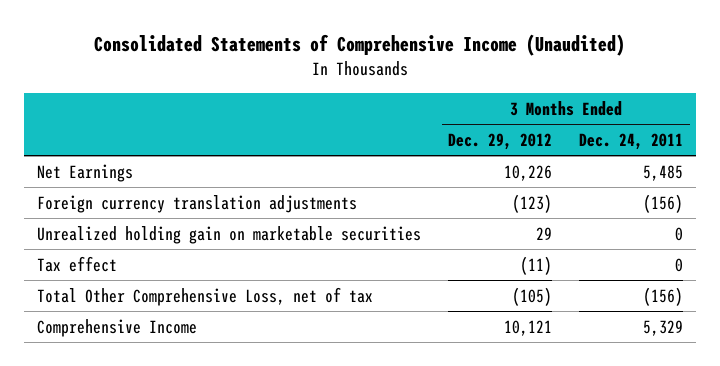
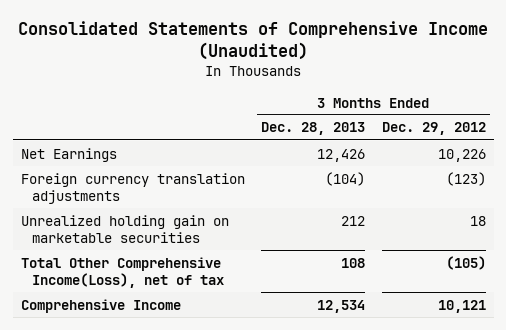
[578,132,683,150] Dec. 24, 2011 -> none
none -> [261,122,366,136] Dec. 28, 2013
[37,255,118,272] Tax effect -> none
[536,226,553,240] 29 -> [469,215,486,226] 18
[37,286,374,306] Total Other Comprehensive Loss, net of tax -> [20,256,225,288] Total Other Comprehensive Income(Loss), net of tax

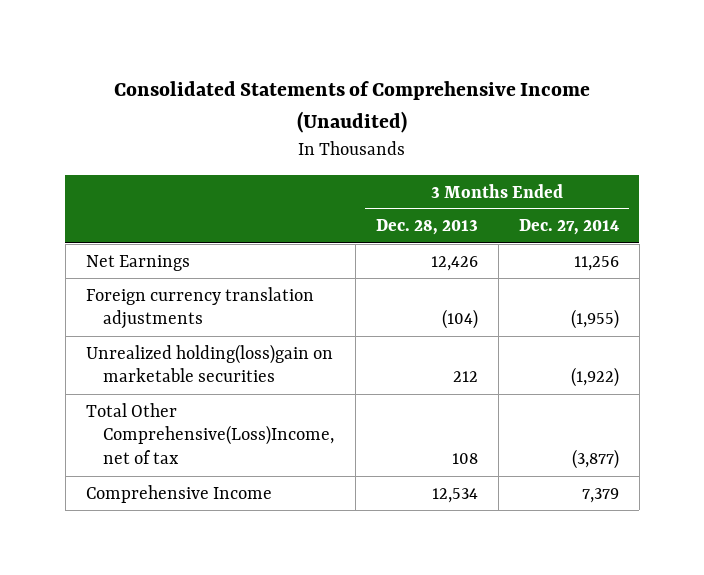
[381,122,486,136] Dec. 29, 2012 -> none
none -> [518,219,619,236] Dec. 27, 2014
[20,214,229,243] Unrealized holding gain on marketable securities -> [85,343,333,383] Unrealized holding(loss)gain on marketable securities
[20,256,225,288] Total Other Comprehensive Income(Loss), net of tax -> [85,402,335,465] Total Other Comprehensive(Loss)Income, net of tax

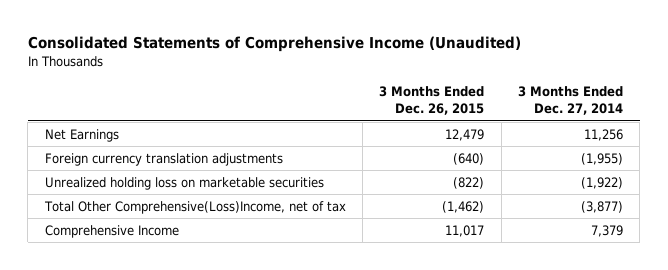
[375,219,478,236] Dec. 28, 2013 -> none
none -> [379,86,485,116] 3 Months Ended Dec. 26, 2015
[85,343,333,383] Unrealized holding(loss)gain on marketable securities -> [44,176,324,190] Unrealized holding loss on marketable securities

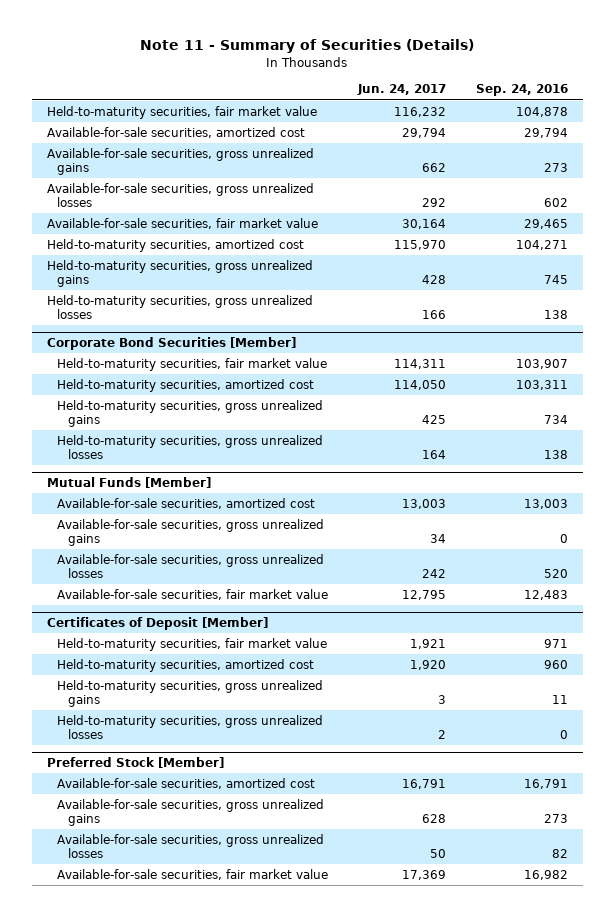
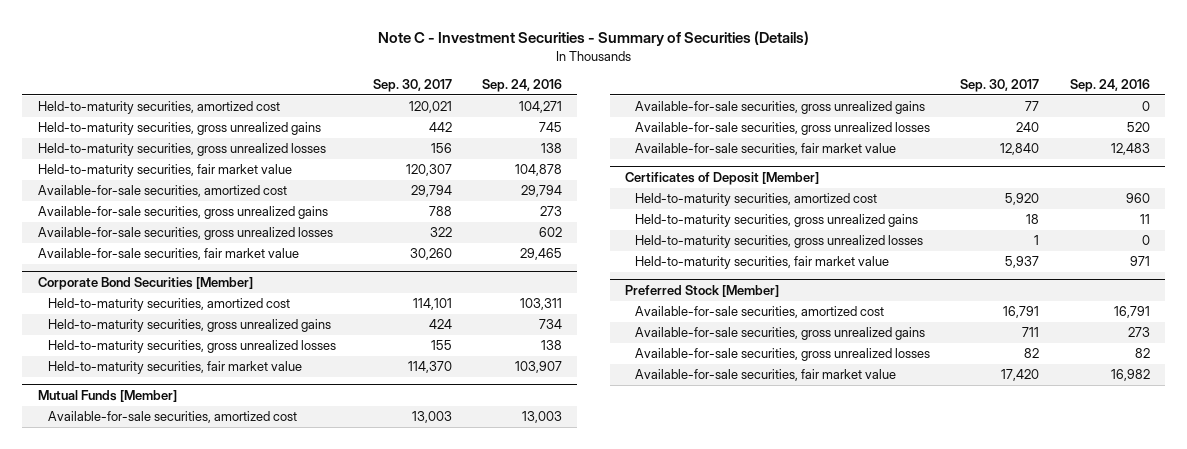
[140,39,475,54] Note 11 - Summary of Securities (Details) -> [377,30,809,46] Note C - Investment Securities - Summary of Securities (Details)
[357,84,447,96] Jun. 24, 2017 -> none
none -> [372,79,452,93] Sep. 30, 2017
[46,238,304,252] Held-to-maturity securities, amortized cost -> [37,101,280,115] Held-to-maturity securities, amortized cost
[46,259,313,288] Held-to-maturity securities, gross unrealized gains -> [37,122,321,136] Held-to-maturity securities, gross unrealized gains
[46,294,313,320] Held-to-maturity securities, gross unrealized losses -> [37,143,326,157] Held-to-maturity securities, gross unrealized losses
[57,357,328,371] Held-to-maturity securities, fair market value -> [47,361,302,375] Held-to-maturity securities, fair market value
[57,637,328,651] Held-to-maturity securities, fair market value -> [635,256,890,270] Held-to-maturity securities, fair market value

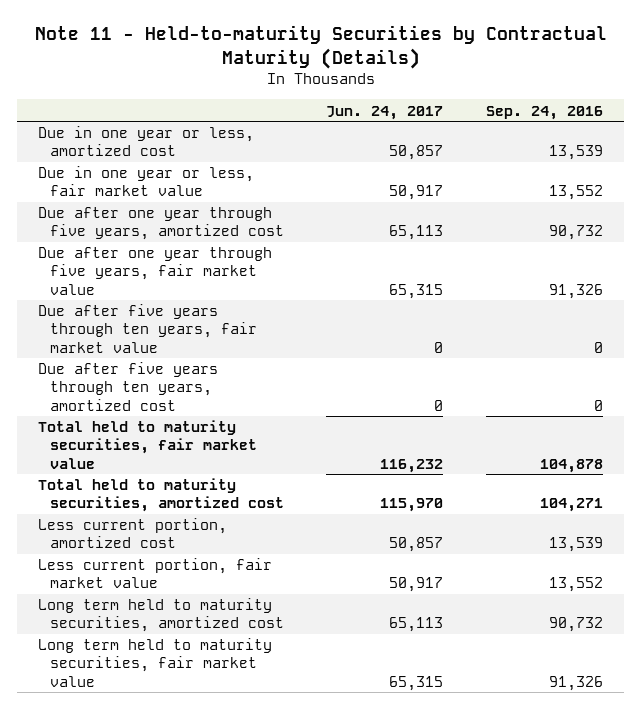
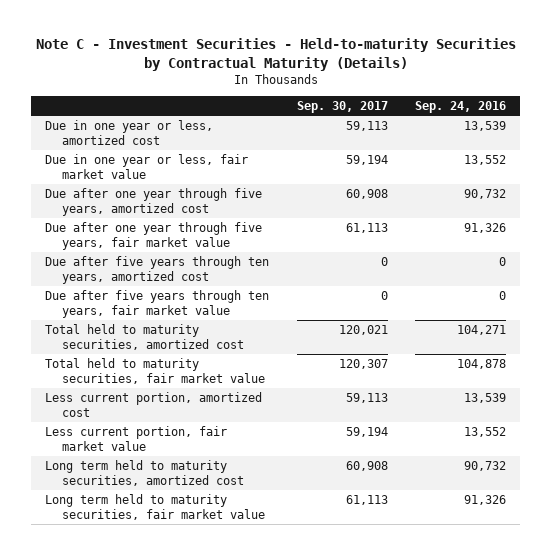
[34,25,607,69] Note 11 - Held-to-maturity Securities by Contractual Maturity (Details) -> [35,38,516,72] Note C - Investment Securities - Held-to-maturity Securities by Contractual Maturity (Details)
[326,105,444,120] Jun. 24, 2017 -> none
none -> [296,101,388,114] Sep. 30, 2017
[38,304,257,353] Due after five years through ten years, fair market value -> [44,289,269,319] Due after five years through ten years, fair market value
[38,420,257,469] Total held to maturity securities, fair market value -> [44,357,266,385] Total held to maturity securities, fair market value

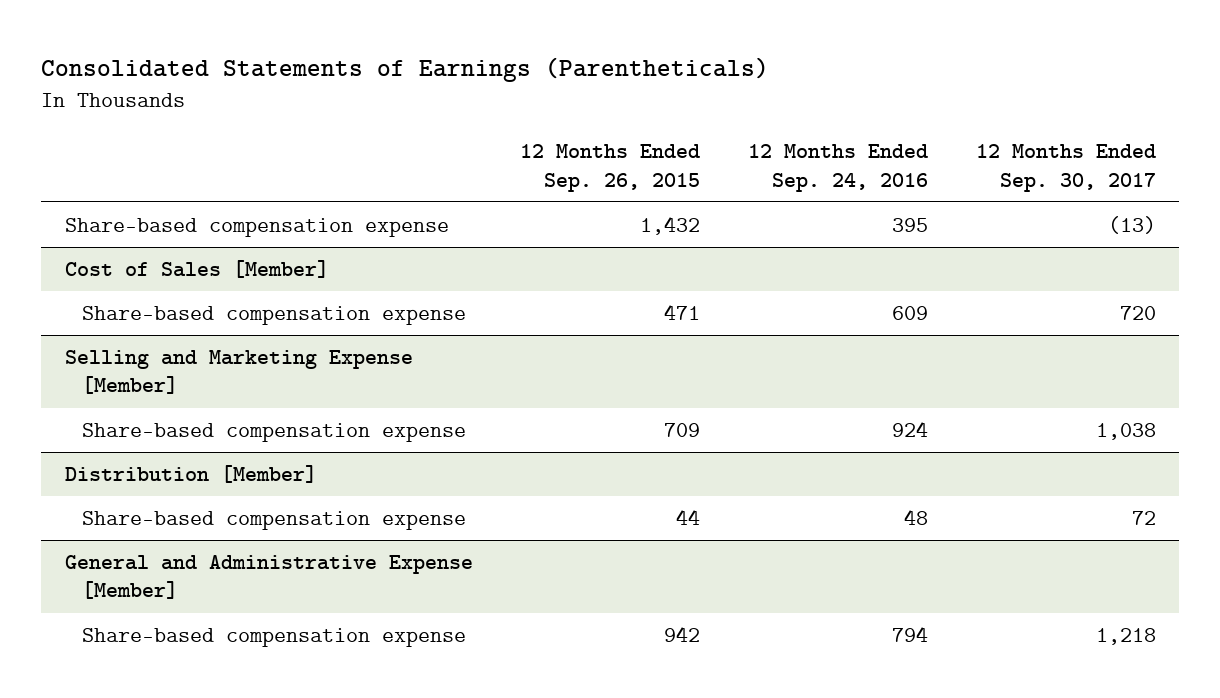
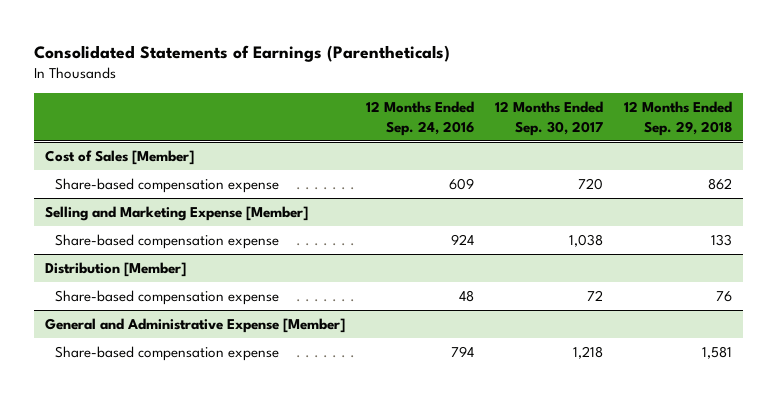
[520,144,701,192] 12 Months Ended Sep. 26, 2015 -> none
none -> [624,101,733,136] 12 Months Ended Sep. 29, 2018
[64,217,449,237] Share-based compensation expense -> none

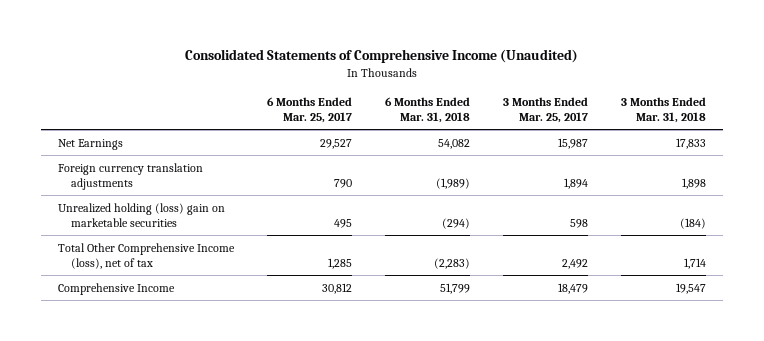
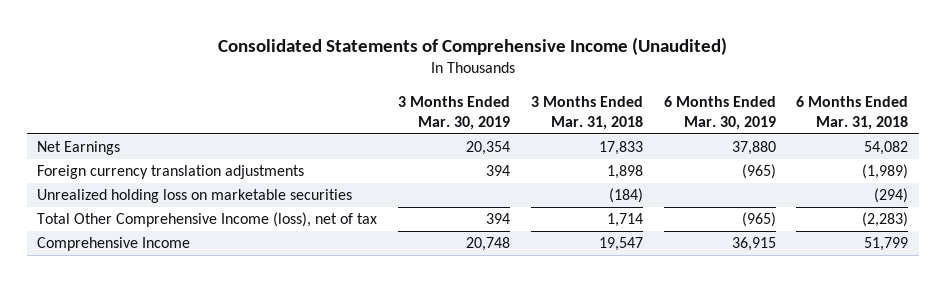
[267,96,353,123] 6 Months Ended Mar. 25, 2017 -> none
[503,96,589,123] 3 Months Ended Mar. 25, 2017 -> none
none -> [397,95,510,130] 3 Months Ended Mar. 30, 2019
none -> [663,95,776,130] 6 Months Ended Mar. 30, 2019
[58,202,226,227] Unrealized holding (loss) gain on marketable securities -> [37,189,353,204] Unrealized holding loss on marketable securities

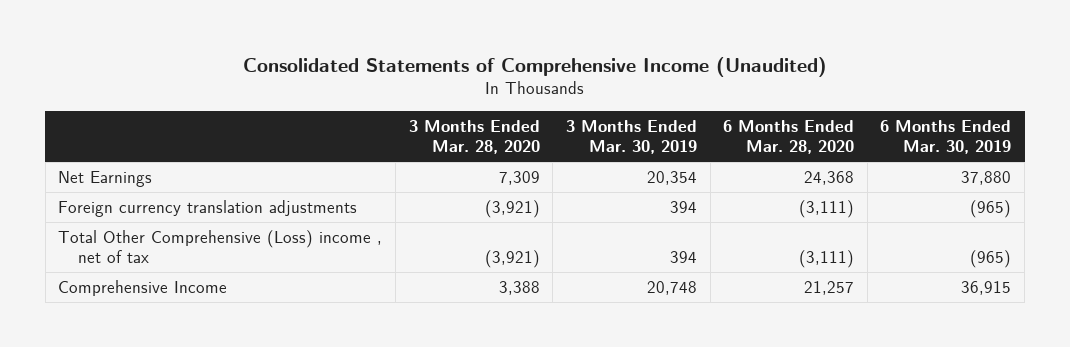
[530,95,643,130] 3 Months Ended Mar. 31, 2018 -> none
[796,95,909,130] 6 Months Ended Mar. 31, 2018 -> none
none -> [408,120,540,154] 3 Months Ended Mar. 28, 2020
none -> [723,120,855,154] 6 Months Ended Mar. 28, 2020
[37,189,353,204] Unrealized holding loss on marketable securities -> none
[37,212,378,228] Total Other Comprehensive Income (loss), net of tax -> [58,229,383,263] Total Other Comprehensive (Loss) income , net of tax

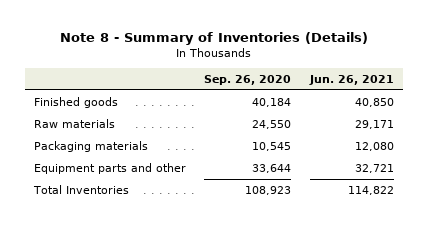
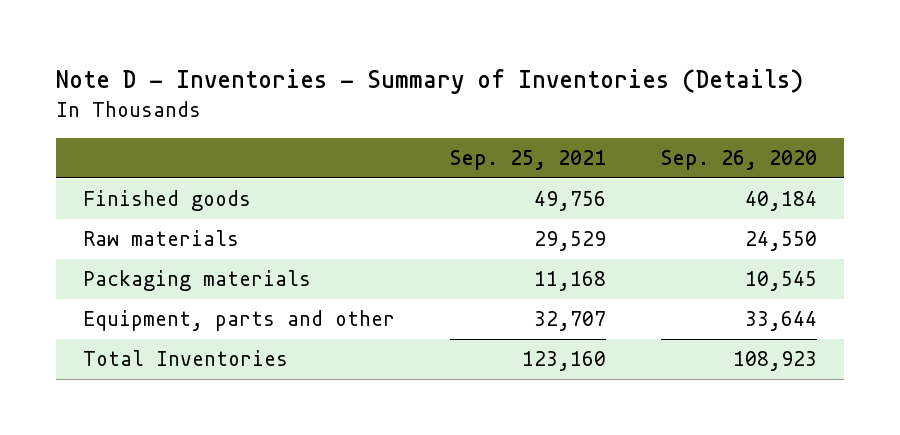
[59,32,368,46] Note 8 - Summary of Inventories (Details) -> [55,69,803,95] Note D - Inventories - Summary of Inventories (Details)
[308,74,394,85] Jun. 26, 2021 -> none
none -> [449,149,606,170] Sep. 25, 2021
[34,162,187,174] Equipment parts and other -> [83,310,396,332] Equipment, parts and other

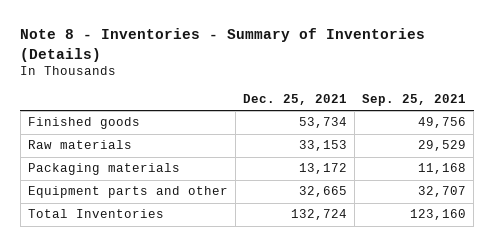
[55,69,803,95] Note D - Inventories - Summary of Inventories (Details) -> [20,28,426,62] Note 8 - Inventories - Summary of Inventories (Details)
[660,149,817,170] Sep. 26, 2020 -> none
none -> [242,94,347,106] Dec. 25, 2021
[83,310,396,332] Equipment, parts and other -> [27,186,228,199] Equipment parts and other

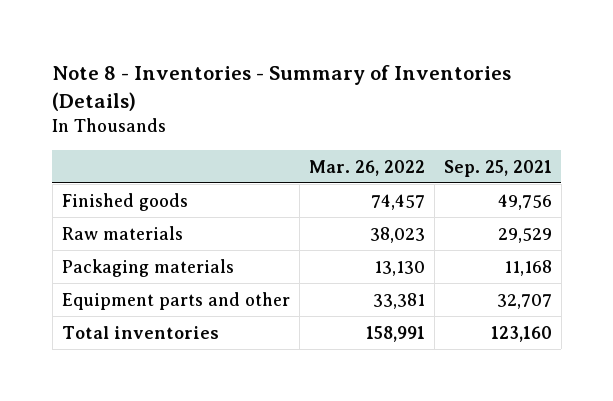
[242,94,347,106] Dec. 25, 2021 -> none
none -> [308,159,425,176] Mar. 26, 2022
[27,209,164,219] Total Inventories -> [61,325,219,339] Total inventories

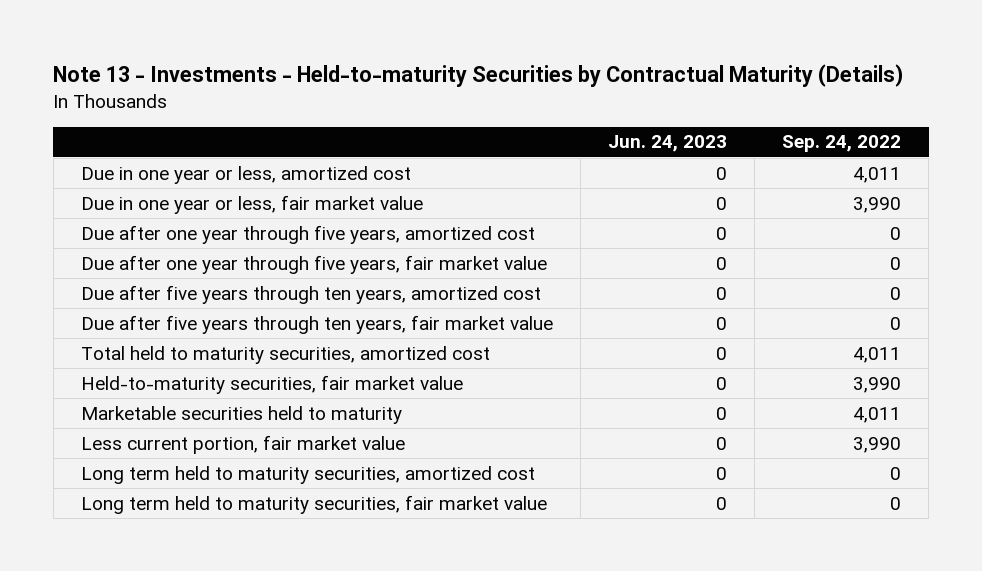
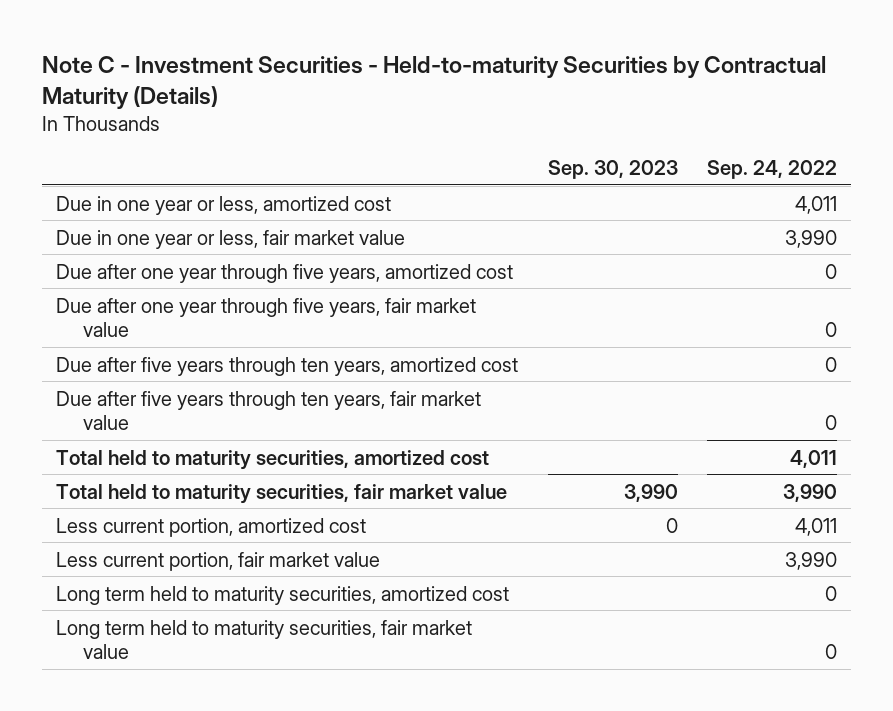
[53,64,904,88] Note 13 - Investments - Held-to-maturity Securities by Contractual Maturity (Details) -> [41,55,826,109] Note C - Investment Securities - Held-to-maturity Securities by Contractual Maturity (Details)
[607,135,727,153] Jun. 24, 2023 -> none
none -> [547,160,678,180] Sep. 30, 2023
[80,374,463,394] Held-to-maturity securities, fair market value -> [56,483,508,504] Total held to maturity securities, fair market value
[80,405,402,424] Marketable securities held to maturity -> [56,517,367,537] Less current portion, amortized cost

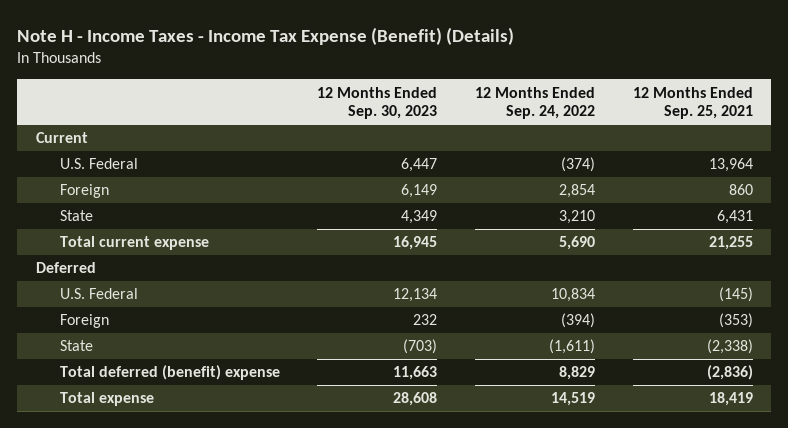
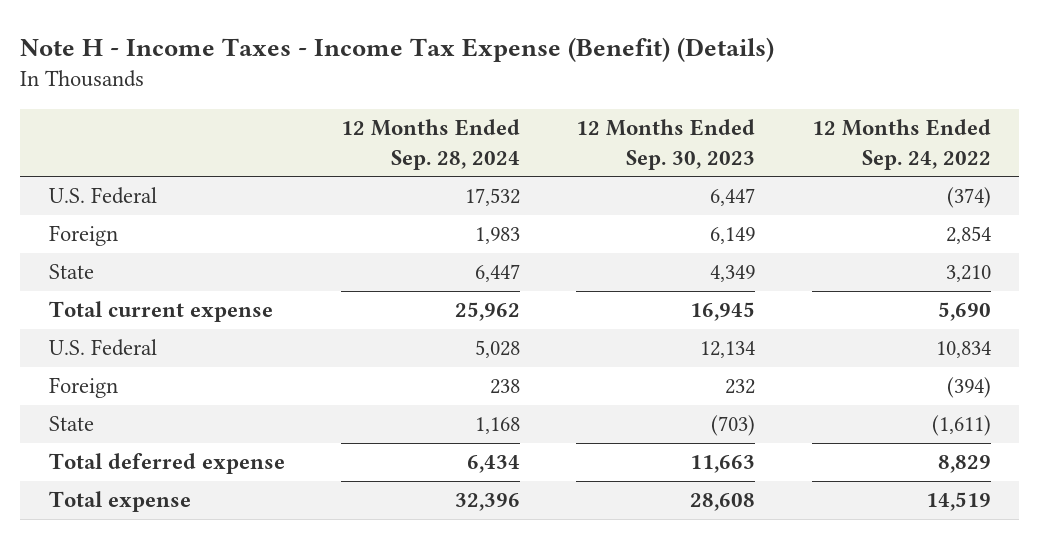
[632,86,753,120] 12 Months Ended Sep. 25, 2021 -> none
none -> [341,119,521,170] 12 Months Ended Sep. 28, 2024
[35,132,88,144] Current -> none
[35,262,96,274] Deferred -> none
[59,365,280,381] Total deferred (benefit) expense -> [48,453,285,475] Total deferred expense

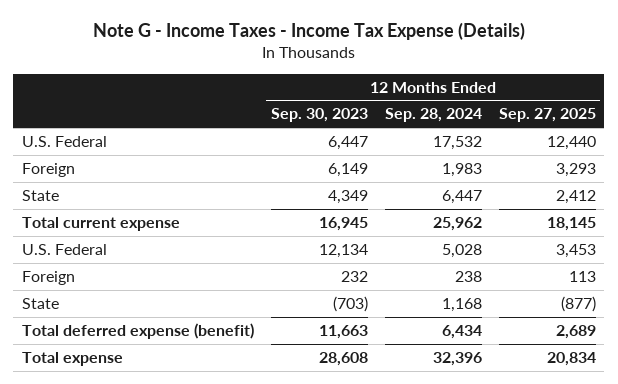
[20,36,775,62] Note H - Income Taxes - Income Tax Expense (Benefit) (Details) -> [92,22,525,41] Note G - Income Taxes - Income Tax Expense (Details)
[811,119,991,170] 12 Months Ended Sep. 24, 2022 -> none
none -> [498,108,596,123] Sep. 27, 2025
[48,453,285,475] Total deferred expense -> [21,322,254,339] Total deferred expense (benefit)

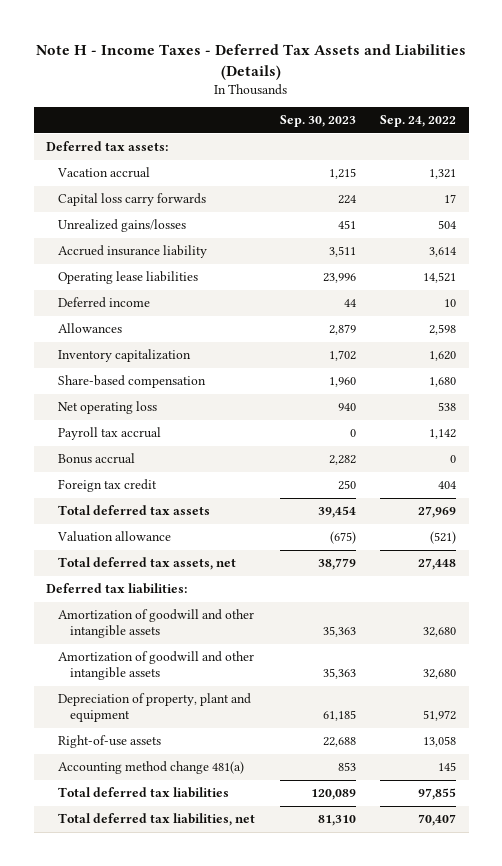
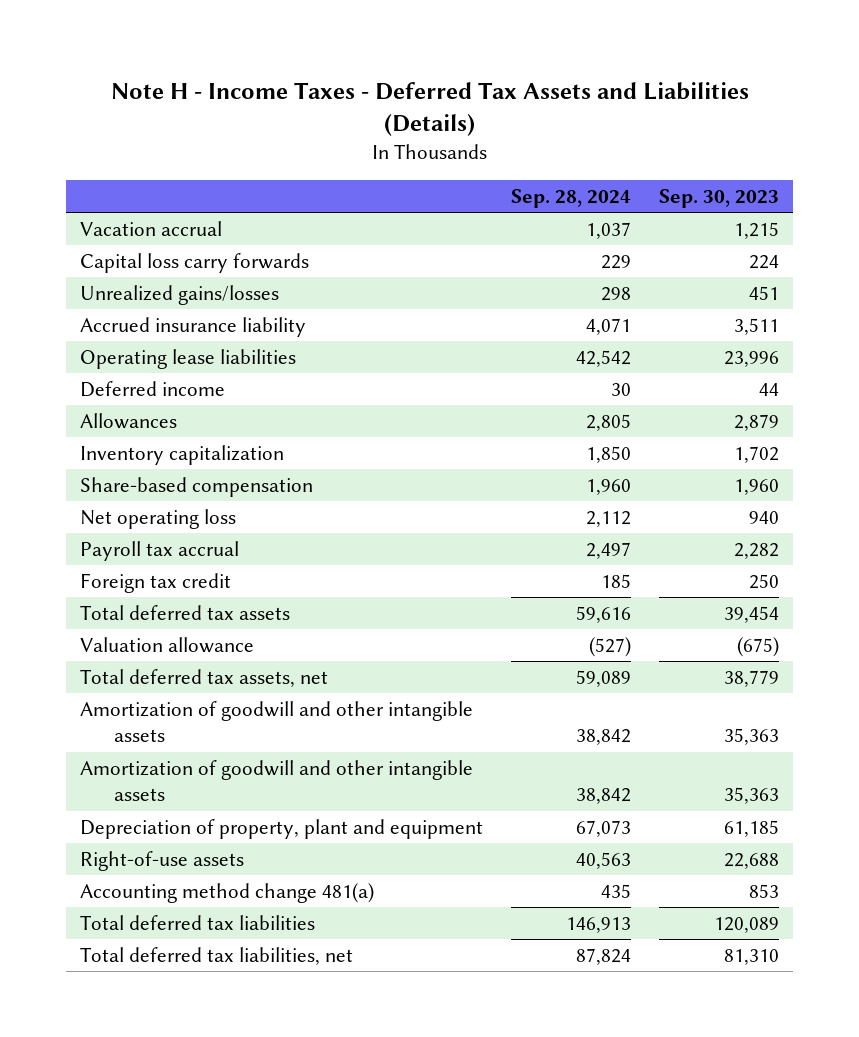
[380,115,457,128] Sep. 24, 2022 -> none
none -> [511,189,632,209] Sep. 28, 2024
[46,141,169,152] Deferred tax assets: -> none
[58,453,136,465] Bonus accrual -> none
[349,429,356,438] 0 -> [734,542,780,559] 2,282
[46,583,188,595] Deferred tax liabilities: -> none

